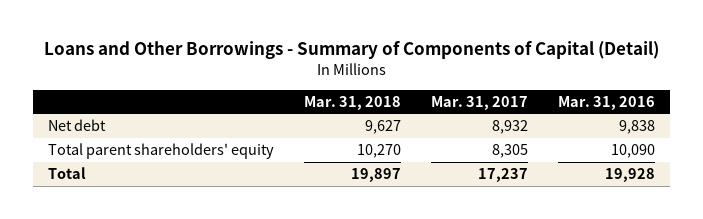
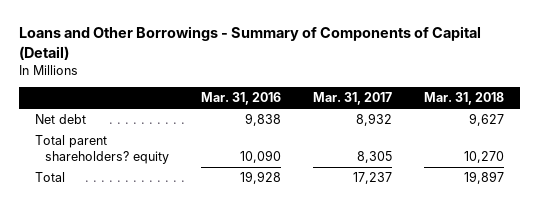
[47,143,274,160] Total parent shareholders' equity -> [34,135,170,164] Total parent shareholders? equity

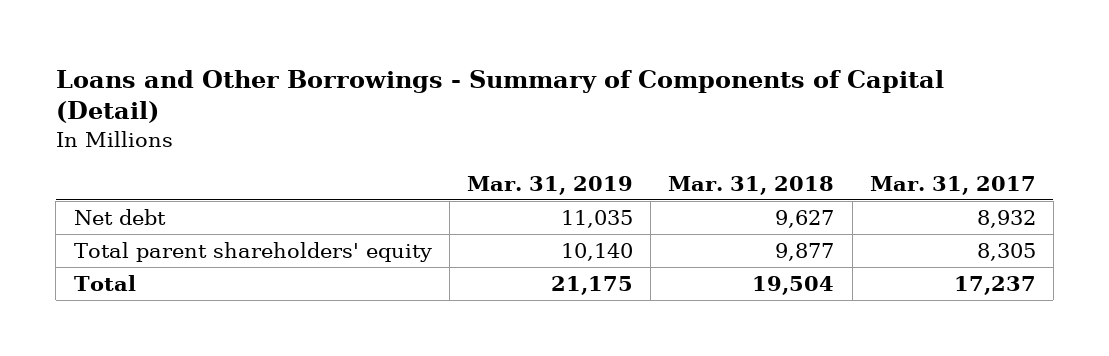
[201,92,282,106] Mar. 31, 2016 -> none
none -> [466,176,633,196] Mar. 31, 2019
[34,135,170,164] Total parent shareholders? equity -> [73,241,432,262] Total parent shareholders' equity
[464,150,505,163] 10,270 -> [775,242,835,261] 9,877
[464,171,505,185] 19,897 -> [752,275,835,295] 19,504

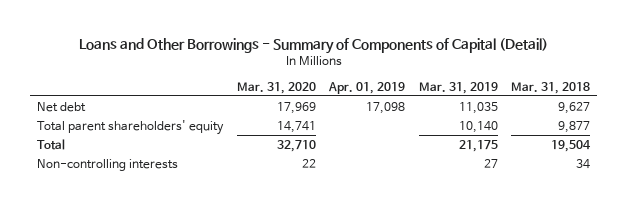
[869,176,1036,196] Mar. 31, 2017 -> none
none -> [236,81,316,94] Mar. 31, 2020
none -> [328,81,406,94] Apr. 01, 2019
none -> [36,158,178,171] Non-controlling interests

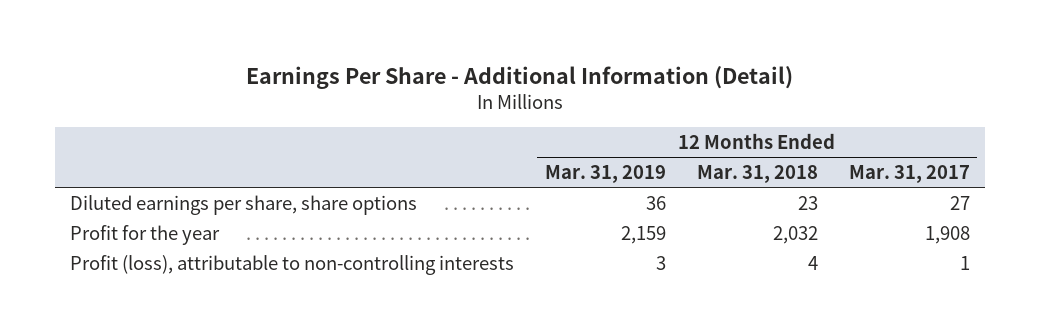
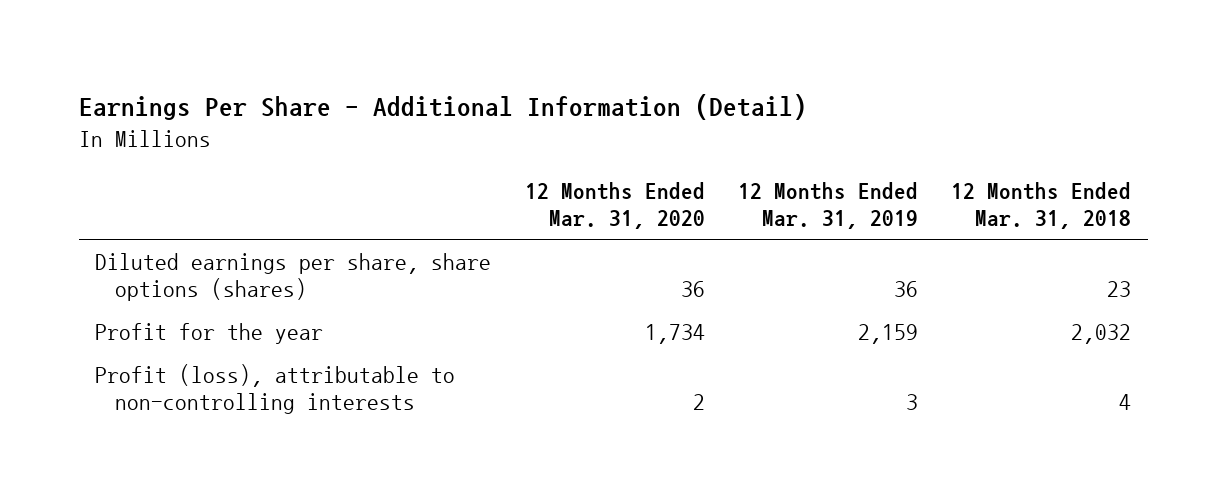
[848,165,970,184] Mar. 31, 2017 -> none
none -> [524,182,705,229] 12 Months Ended Mar. 31, 2020
[70,194,418,215] Diluted earnings per share, share options -> [95,253,492,301] Diluted earnings per share, share options (shares)

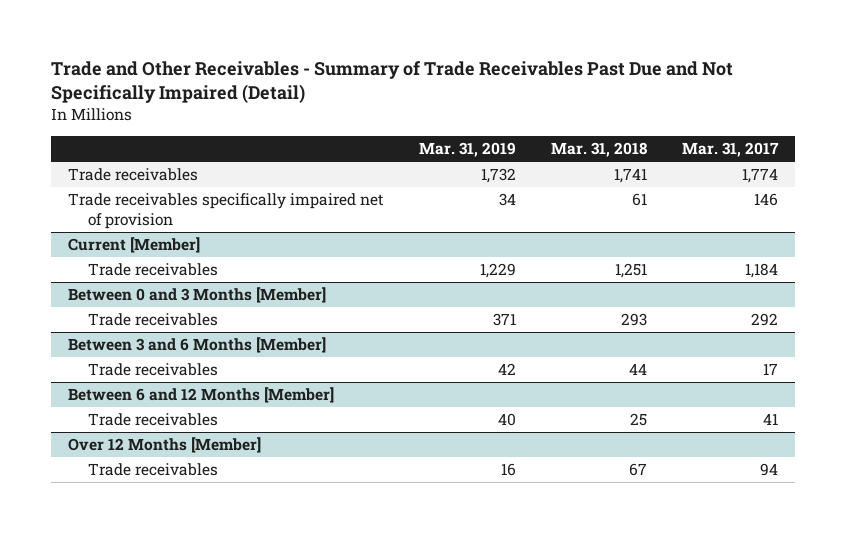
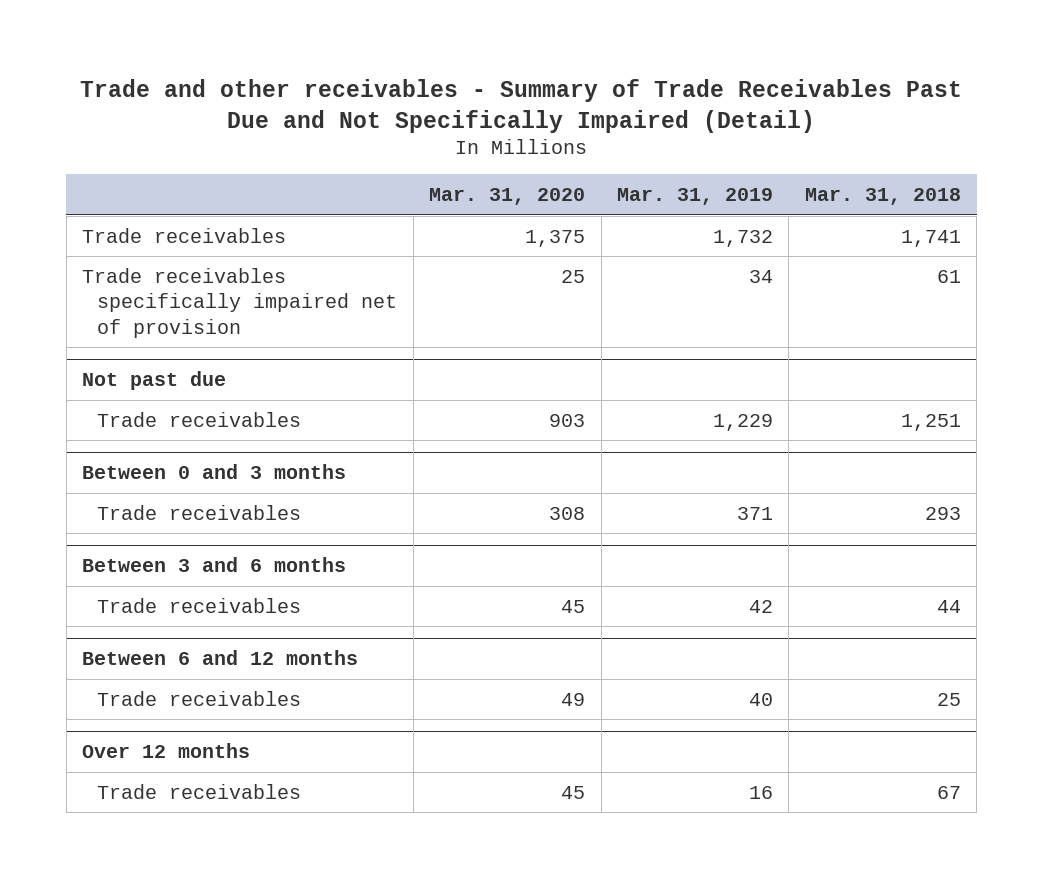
[50,60,733,104] Trade and Other Receivables - Summary of Trade Receivables Past Due and Not Specifically Impaired (Detail) -> [80,78,963,133] Trade and other receivables - Summary of Trade Receivables Past Due and Not Specifically Impaired (Detail)
[681,142,779,158] Mar. 31, 2017 -> none
none -> [429,188,586,206] Mar. 31, 2020
[68,237,201,254] Current [Member] -> [82,371,227,391] Not past due
[68,287,327,304] Between 0 and 3 Months [Member] -> [82,464,347,480] Between 0 and 3 months
[68,337,327,354] Between 3 and 6 Months [Member] -> [82,557,347,573] Between 3 and 6 months
[68,387,335,404] Between 6 and 12 Months [Member] -> [82,650,359,666] Between 6 and 12 months
[68,437,262,454] Over 12 Months [Member] -> [82,743,251,759] Over 12 months

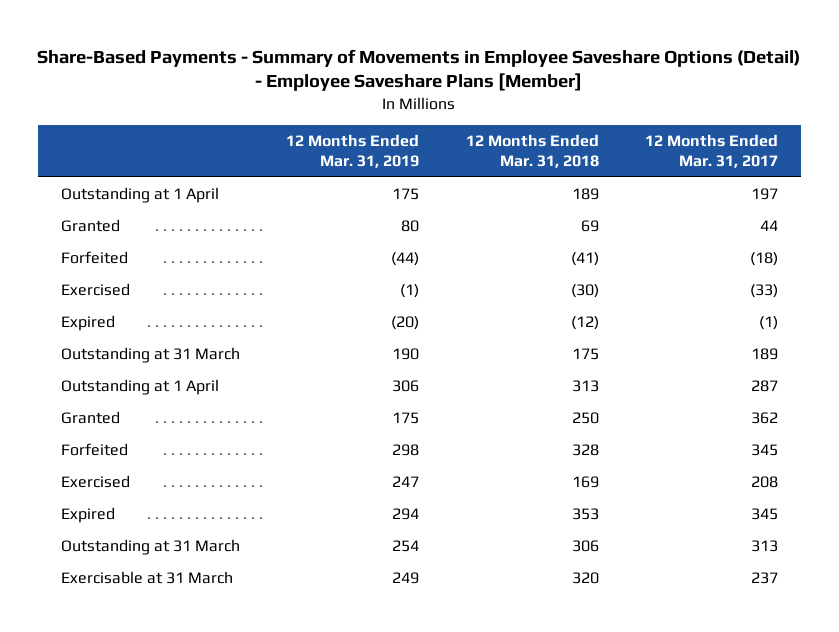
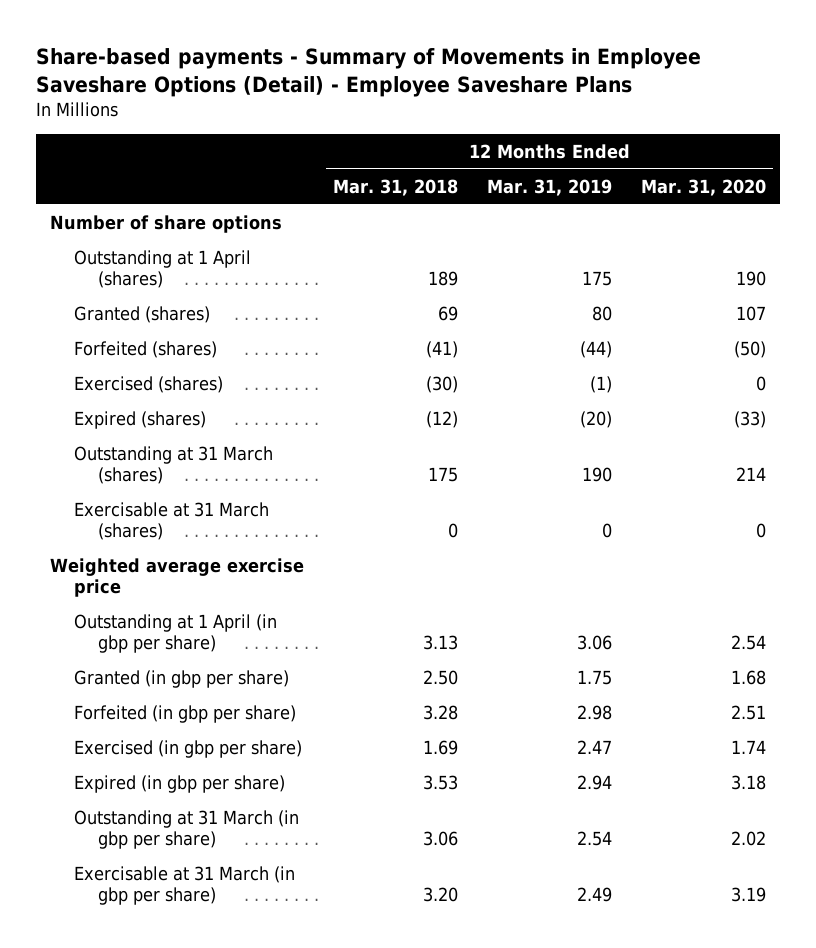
[37,48,801,92] Share-Based Payments - Summary of Movements in Employee Saveshare Options (Detail) - Employee Saveshare Plans [Member] -> [35,47,701,97] Share-based payments - Summary of Movements in Employee Saveshare Options (Detail) - Employee Saveshare Plans
[644,133,778,168] 12 Months Ended Mar. 31, 2017 -> none
none -> [641,178,767,196] Mar. 31, 2020
none -> [50,214,283,233] Number of share options
[60,187,219,204] Outstanding at 1 April -> [74,249,252,289] Outstanding at 1 April (shares)
[60,219,120,233] Granted -> [74,305,211,323] Granted (shares)
[60,251,128,265] Forfeited -> [74,340,218,358] Forfeited (shares)
[60,283,130,297] Exercised -> [74,375,224,393] Exercised (shares)
[60,315,115,332] Expired -> [74,410,207,429] Expired (shares)
[60,347,240,364] Outstanding at 31 March -> [74,445,274,485] Outstanding at 31 March (shares)
none -> [74,501,270,541] Exercisable at 31 March (shares)
none -> [50,557,305,598] Weighted average exercise price
[60,379,219,396] Outstanding at 1 April -> [74,613,278,654] Outstanding at 1 April (in gbp per share)
[392,380,420,393] 306 -> [577,635,613,651] 3.06
[571,380,599,393] 313 -> [423,635,459,651] 3.13
[60,411,120,425] Granted -> [74,669,290,688] Granted (in gbp per share)
[392,412,420,425] 175 -> [577,669,613,685] 1.75
[571,412,599,425] 250 -> [423,669,459,685] 2.50
[60,443,128,457] Forfeited -> [74,704,297,723] Forfeited (in gbp per share)
[392,444,420,457] 298 -> [577,704,613,720] 2.98
[571,444,599,457] 328 -> [423,704,459,720] 3.28
[60,475,130,489] Exercised -> [74,739,303,758] Exercised (in gbp per share)
[392,476,420,488] 247 -> [577,739,613,754] 2.47
[571,476,599,489] 169 -> [423,739,459,755] 1.69
[60,507,115,524] Expired -> [74,774,286,793] Expired (in gbp per share)
[392,508,420,521] 294 -> [577,774,613,790] 2.94
[571,508,599,521] 353 -> [423,774,459,790] 3.53
[60,539,240,556] Outstanding at 31 March -> [74,809,300,850] Outstanding at 31 March (in gbp per share)
[392,540,420,553] 254 -> [577,831,613,847] 2.54
[571,540,599,553] 306 -> [423,831,459,847] 3.06
[60,571,233,585] Exercisable at 31 March -> [74,865,296,906] Exercisable at 31 March (in gbp per share)
[392,572,420,585] 249 -> [577,887,613,903] 2.49
[571,572,599,585] 320 -> [423,887,459,903] 3.20

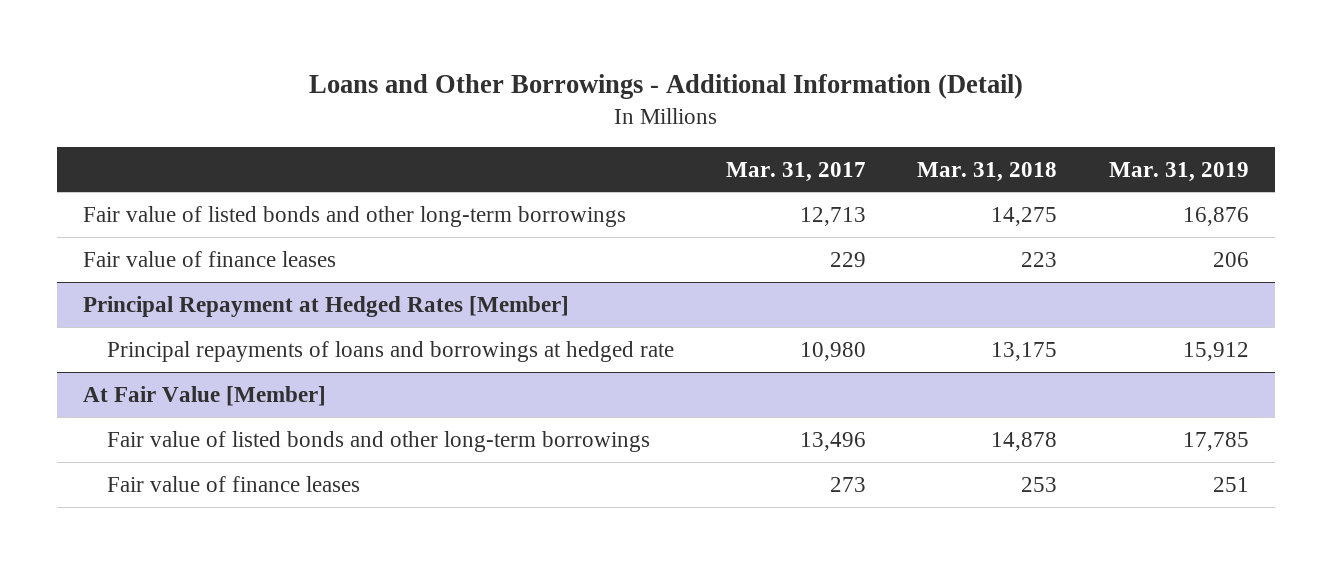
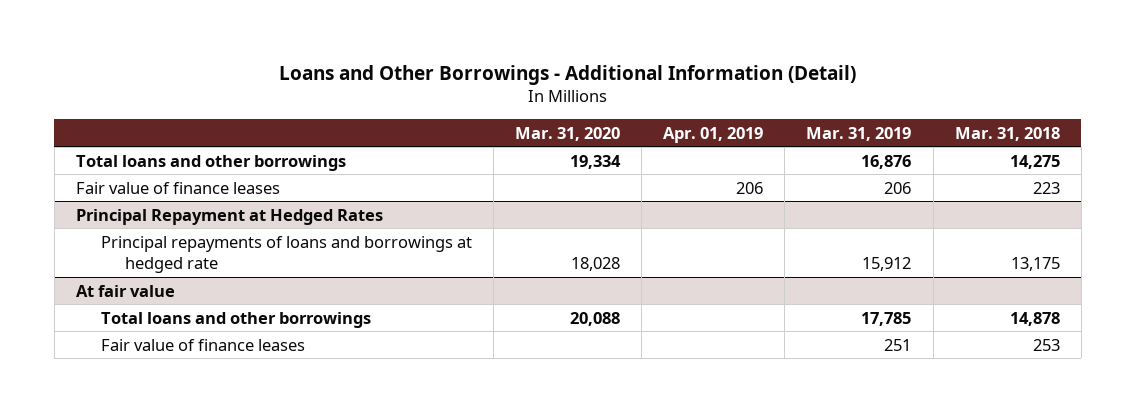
[725,161,866,182] Mar. 31, 2017 -> none
none -> [514,126,620,141] Mar. 31, 2020
none -> [663,126,764,143] Apr. 01, 2019
[82,205,626,227] Fair value of listed bonds and other long-term borrowings -> [75,154,346,171] Total loans and other borrowings
[82,295,569,317] Principal Repayment at Hedged Rates [Member] -> [75,208,383,225] Principal Repayment at Hedged Rates
[82,385,326,406] At Fair Value [Member] -> [75,284,175,297] At fair value
[106,430,650,452] Fair value of listed bonds and other long-term borrowings -> [100,311,371,328] Total loans and other borrowings

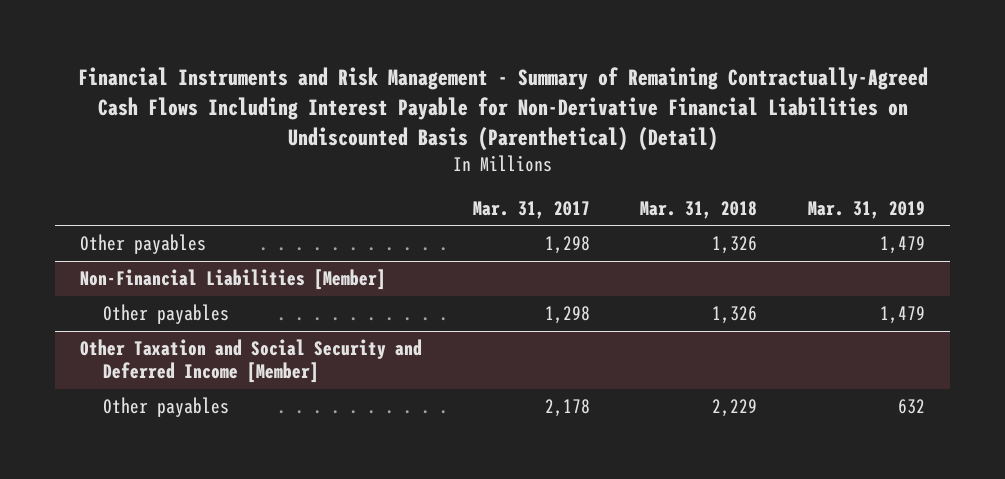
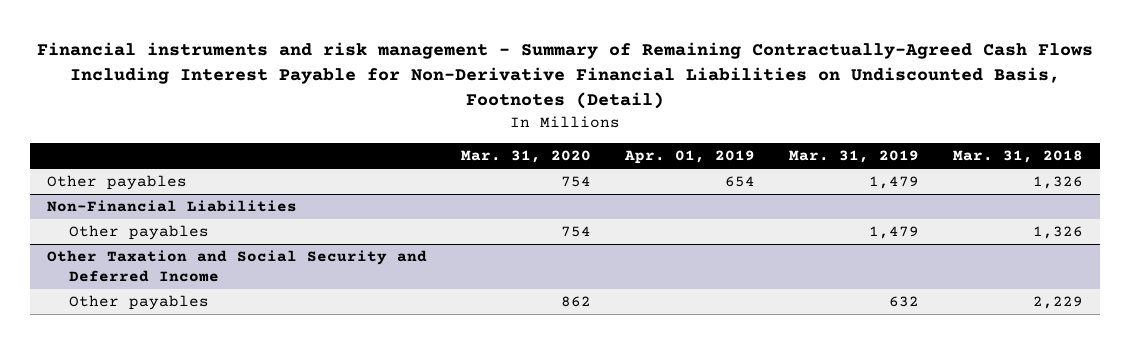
[77,67,928,152] Financial Instruments and Risk Management - Summary of Remaining Contractually-Agreed Cash Flows Including Interest Payable for Non-Derivative Financial Liabilities on Undiscounted Basis (Parenthetical) (Detail) -> [37,42,1094,110] Financial instruments and risk management - Summary of Remaining Contractually-Agreed Cash Flows Including Interest Payable for Non-Derivative Financial Liabilities on Undiscounted Basis, Footnotes (Detail)
[472,200,590,219] Mar. 31, 2017 -> none
none -> [461,150,592,164] Mar. 31, 2020
none -> [624,150,756,165] Apr. 01, 2019
[80,269,387,291] Non-Financial Liabilities [Member] -> [47,200,298,213] Non-Financial Liabilities
[80,339,423,384] Other Taxation and Social Security and Deferred Income [Member] -> [47,250,428,282] Other Taxation and Social Security and Deferred Income

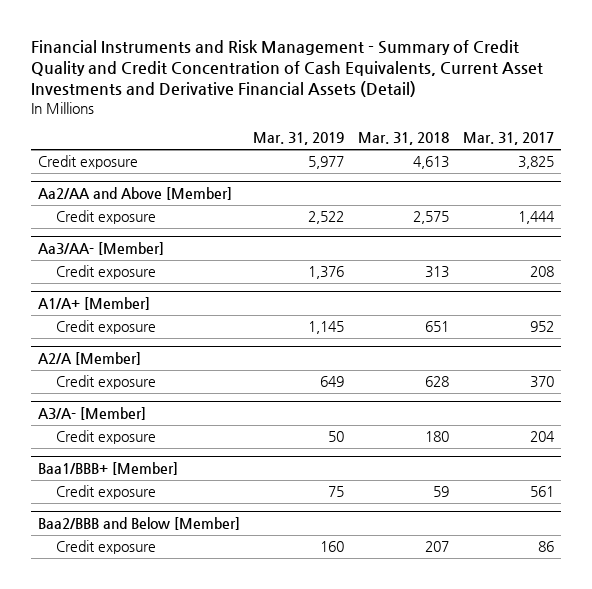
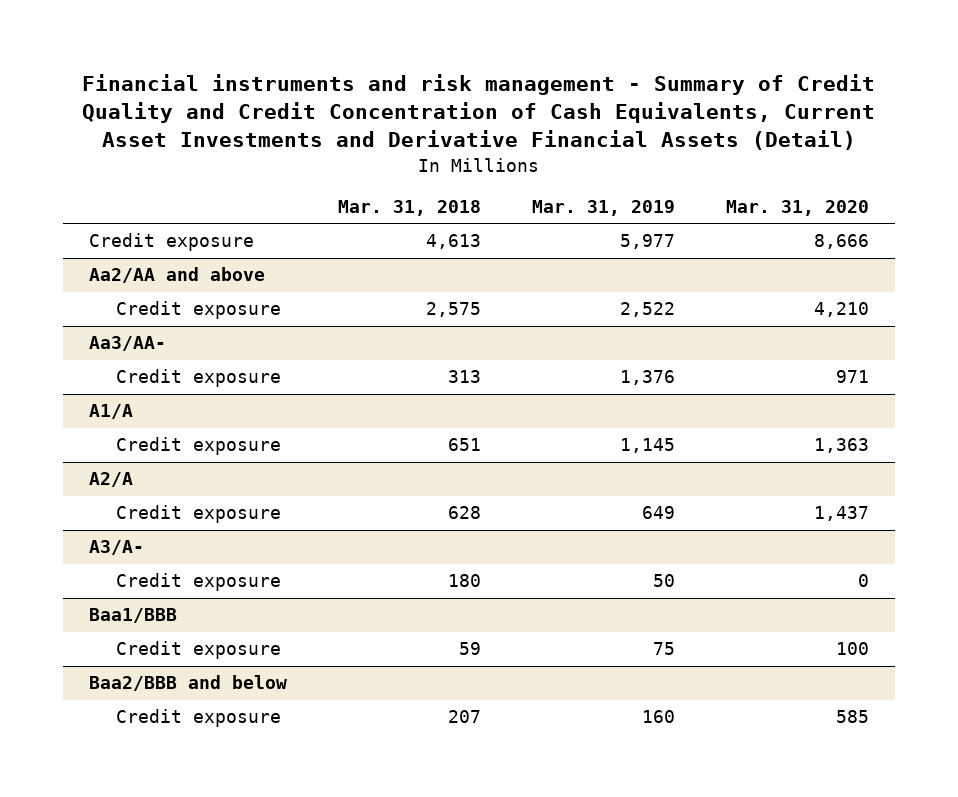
[30,39,543,98] Financial Instruments and Risk Management - Summary of Credit Quality and Credit Concentration of Cash Equivalents, Current Asset Investments and Derivative Financial Assets (Detail) -> [81,73,875,151] Financial instruments and risk management - Summary of Credit Quality and Credit Concentration of Cash Equivalents, Current Asset Investments and Derivative Financial Assets (Detail)
[463,132,555,146] Mar. 31, 2017 -> none
none -> [726,200,870,217] Mar. 31, 2020
[37,186,232,200] Aa2/AA and Above [Member] -> [88,267,265,284] Aa2/AA and above
[37,241,164,255] Aa3/AA- [Member] -> [88,336,166,352] Aa3/AA-
[37,296,150,310] A1/A+ [Member] -> [88,404,133,420] A1/A
[37,351,141,365] A2/A [Member] -> [88,472,133,488] A2/A
[37,406,146,420] A3/A- [Member] -> [88,540,144,556] A3/A-
[37,461,178,475] Baa1/BBB+ [Member] -> [88,608,177,624] Baa1/BBB
[37,516,240,530] Baa2/BBB and Below [Member] -> [88,675,287,692] Baa2/BBB and below

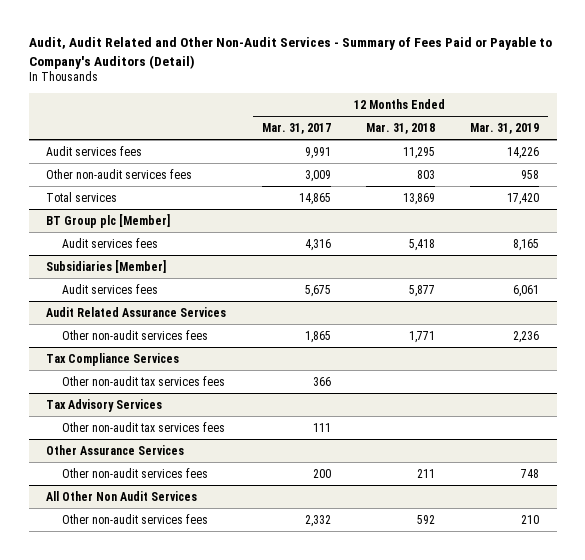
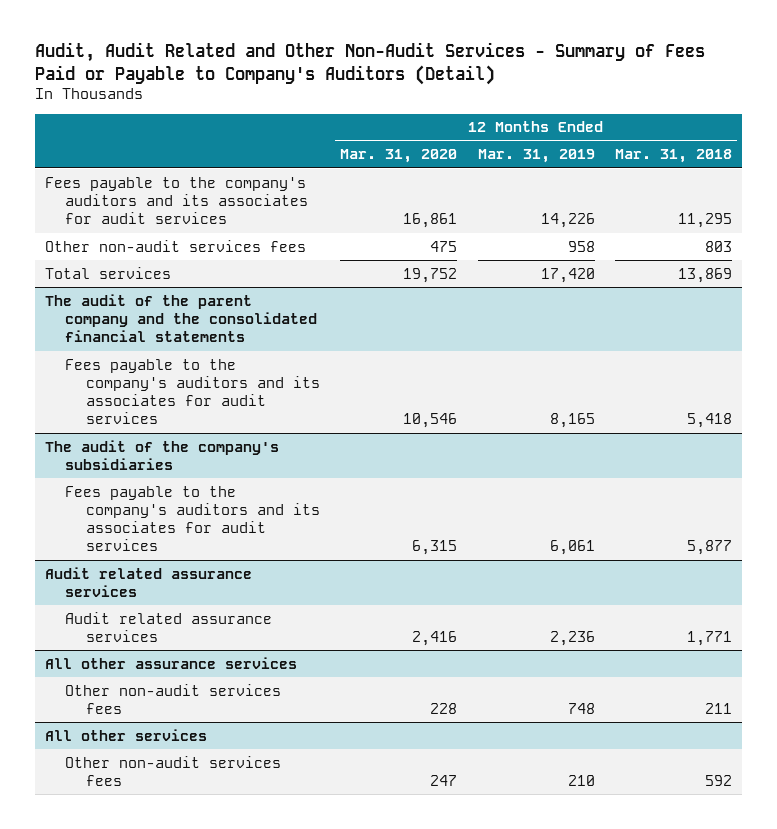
[261,122,331,134] Mar. 31, 2017 -> none
none -> [340,149,458,164] Mar. 31, 2020
[46,145,143,156] Audit services fees -> [44,176,309,225] Fees payable to the company's auditors and its associates for audit services
[46,352,180,366] Tax Compliance Services -> none
[61,375,225,386] Other non-audit tax services fees -> none
[46,398,163,412] Tax Advisory Services -> none
[61,421,225,432] Other non-audit tax services fees -> none
[46,213,171,228] BT Group plc [Member] -> [44,293,318,343] The audit of the parent company and the consolidated financial statements
[61,237,158,248] Audit services fees -> [65,358,320,425] Fees payable to the company's auditors and its associates for audit services
[46,259,167,273] Subsidiaries [Member] -> [44,439,279,470] The audit of the company's subsidiaries
[61,283,158,294] Audit services fees -> [65,485,320,552] Fees payable to the company's auditors and its associates for audit services
[46,306,227,317] Audit Related Assurance Services -> [44,566,252,597] Audit related assurance services
[61,329,208,340] Other non-audit services fees -> [65,611,273,642] Audit related assurance services
[46,444,185,455] Other Assurance Services -> [44,656,297,669] All other assurance services
[46,490,198,501] All Other Non Audit Services -> [44,728,207,741] All other services

